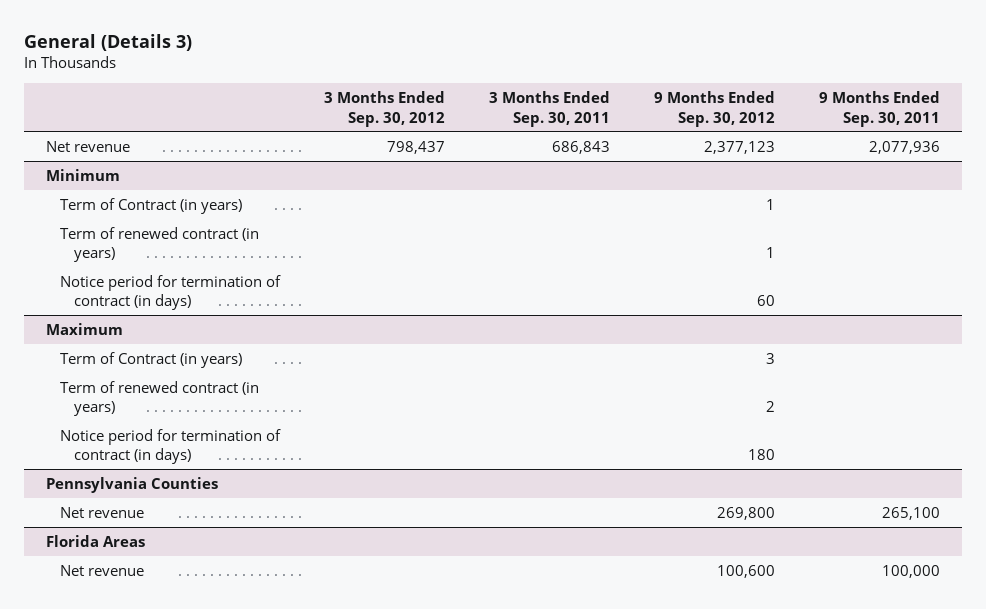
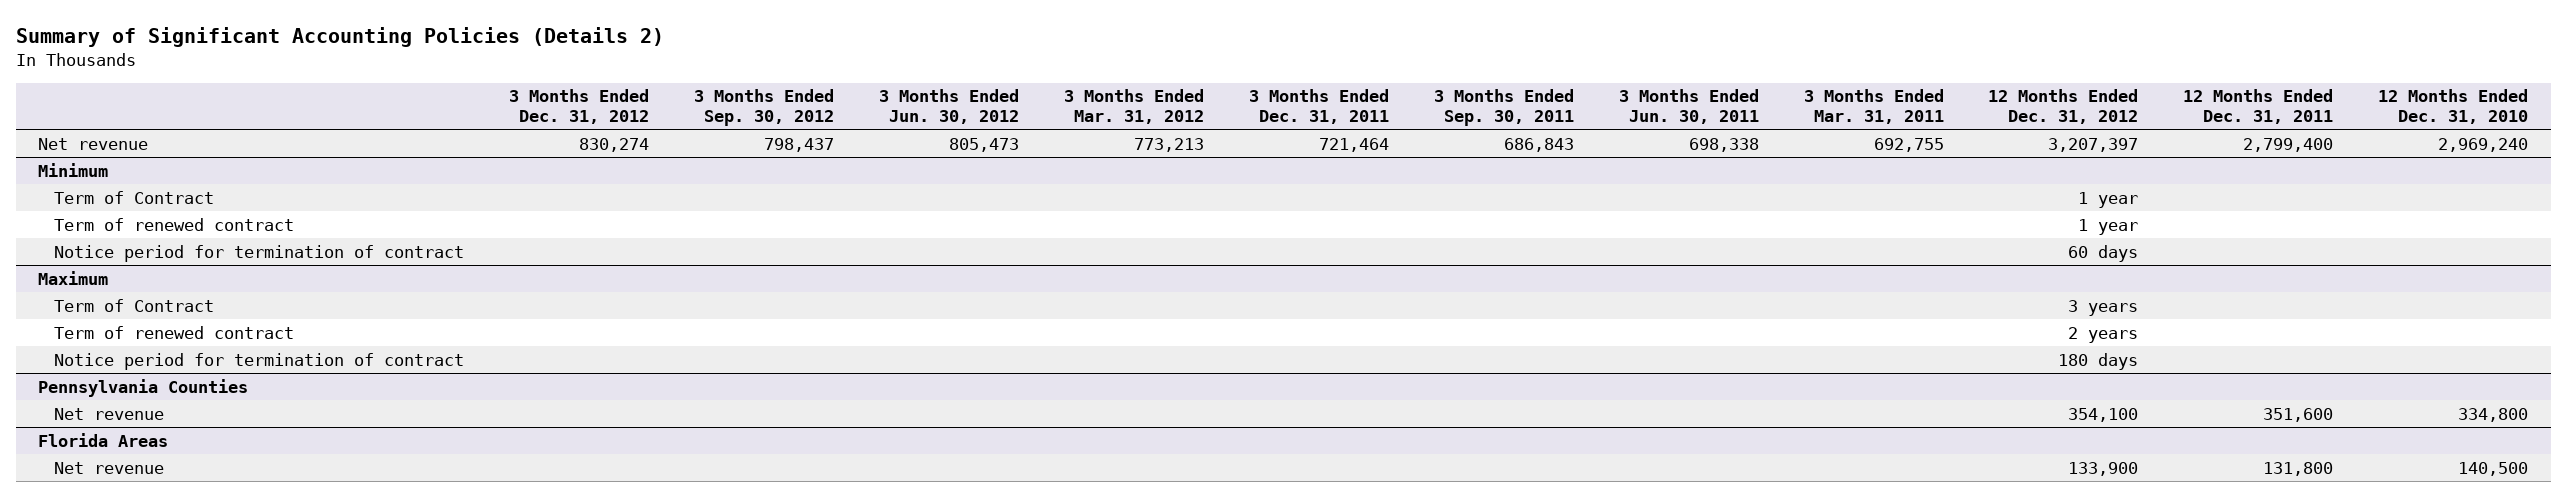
[24,33,193,51] General (Details 3) -> [15,26,664,47] Summary of Significant Accounting Policies (Details 2)
[654,91,776,127] 9 Months Ended Sep. 30, 2012 -> none
[819,91,941,127] 9 Months Ended Sep. 30, 2011 -> none
none -> [509,89,650,125] 3 Months Ended Dec. 31, 2012
none -> [879,89,1020,125] 3 Months Ended Jun. 30, 2012
none -> [1063,89,1204,125] 3 Months Ended Mar. 31, 2012
none -> [1248,89,1389,125] 3 Months Ended Dec. 31, 2011
none -> [1618,89,1759,125] 3 Months Ended Jun. 30, 2011
none -> [1803,89,1944,125] 3 Months Ended Mar. 31, 2011
none -> [1988,89,2139,125] 12 Months Ended Dec. 31, 2012
none -> [2183,89,2334,125] 12 Months Ended Dec. 31, 2011
none -> [2378,89,2529,125] 12 Months Ended Dec. 31, 2010
[60,197,243,214] Term of Contract (in years) -> [54,190,215,204] Term of Contract
[60,226,260,263] Term of renewed contract (in years) -> [54,217,295,231] Term of renewed contract
[60,274,282,311] Notice period for termination of contract (in days) -> [54,244,465,262] Notice period for termination of contract
[60,351,243,368] Term of Contract (in years) -> [54,298,215,312] Term of Contract
[60,380,260,417] Term of renewed contract (in years) -> [54,325,295,339] Term of renewed contract
[60,428,282,465] Notice period for termination of contract (in days) -> [54,352,465,370] Notice period for termination of contract

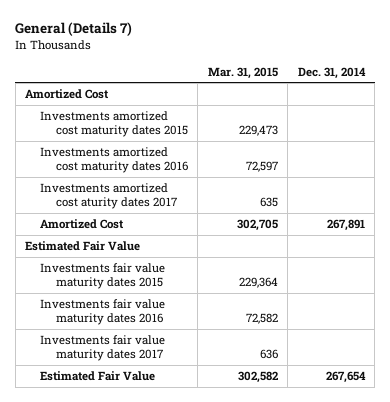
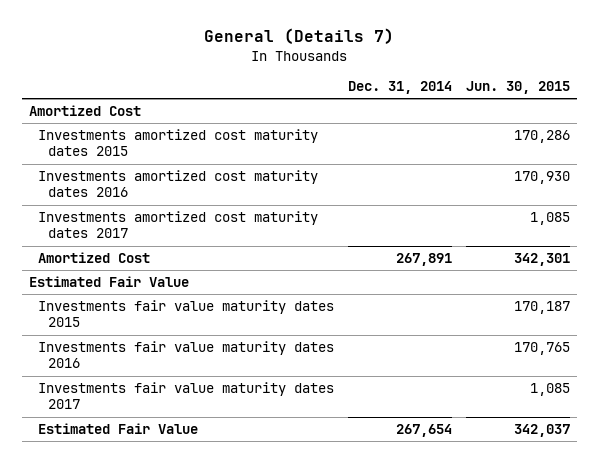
[207,66,278,79] Mar. 31, 2015 -> none
none -> [466,81,571,95] Jun. 30, 2015
[40,183,177,210] Investments amortized cost aturity dates 2017 -> [38,211,319,239] Investments amortized cost maturity dates 2017

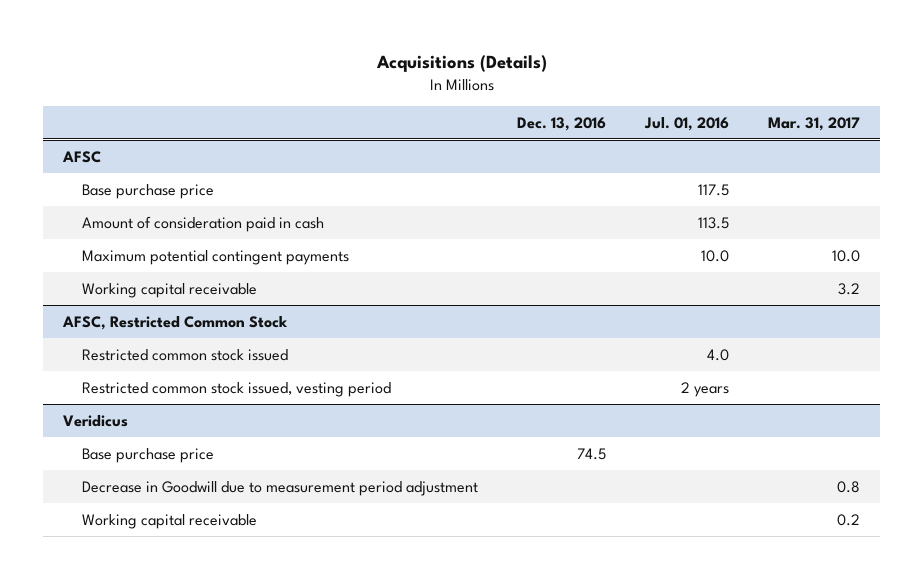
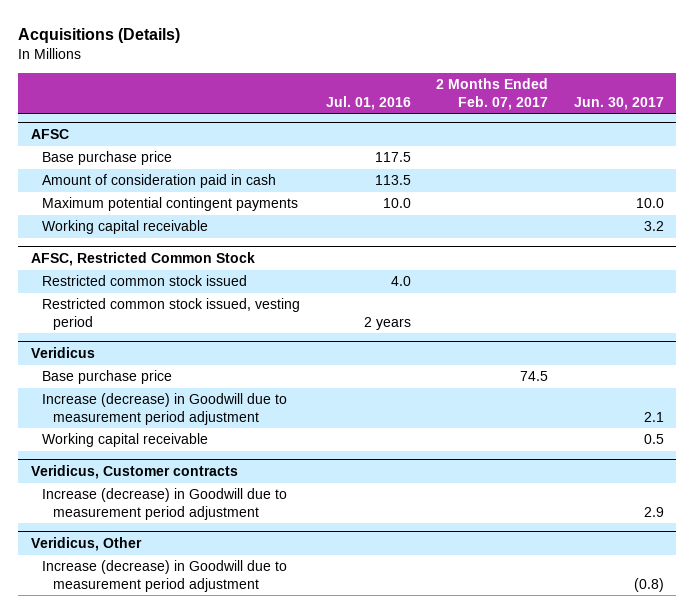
[517,116,607,131] Dec. 13, 2016 -> none
[768,116,861,131] Mar. 31, 2017 -> none
none -> [436,78,549,110] 2 Months Ended Feb. 07, 2017
none -> [573,96,664,110] Jun. 30, 2017
[81,480,478,496] Decrease in Goodwill due to measurement period adjustment -> [42,393,288,425] Increase (decrease) in Goodwill due to measurement period adjustment
none -> [31,464,239,479] Veridicus, Customer contracts
none -> [42,488,288,520] Increase (decrease) in Goodwill due to measurement period adjustment
none -> [31,536,143,551] Veridicus, Other
none -> [42,560,288,592] Increase (decrease) in Goodwill due to measurement period adjustment

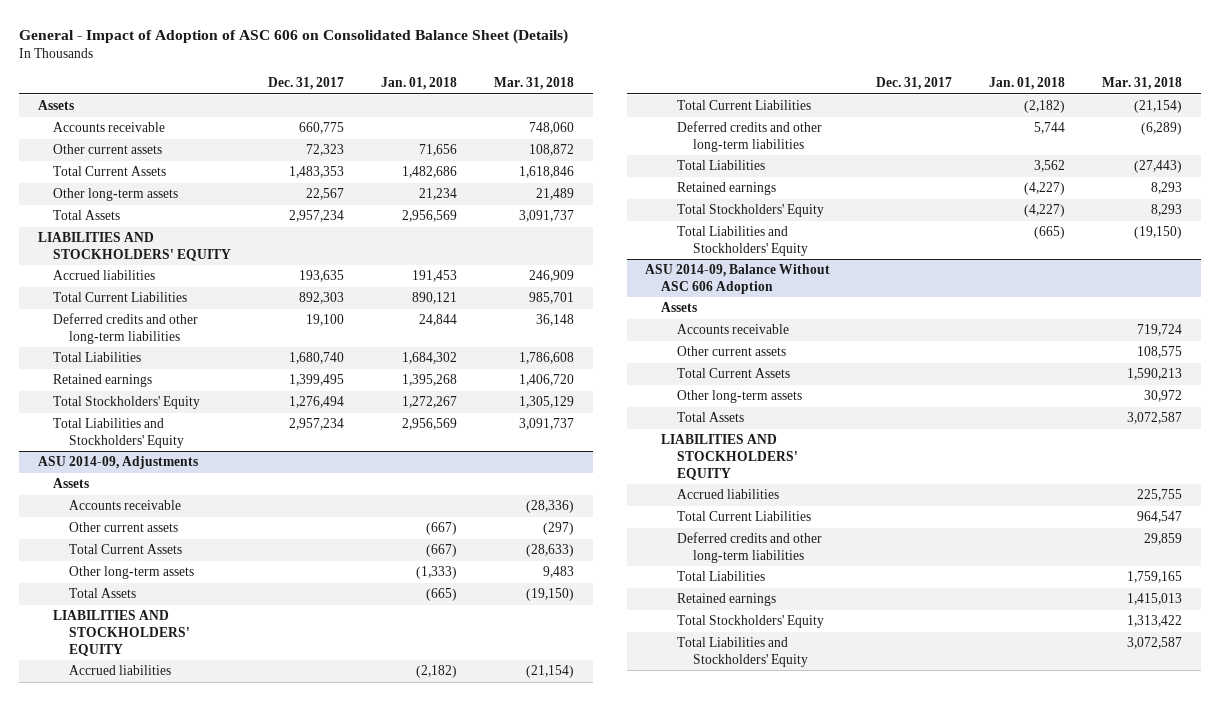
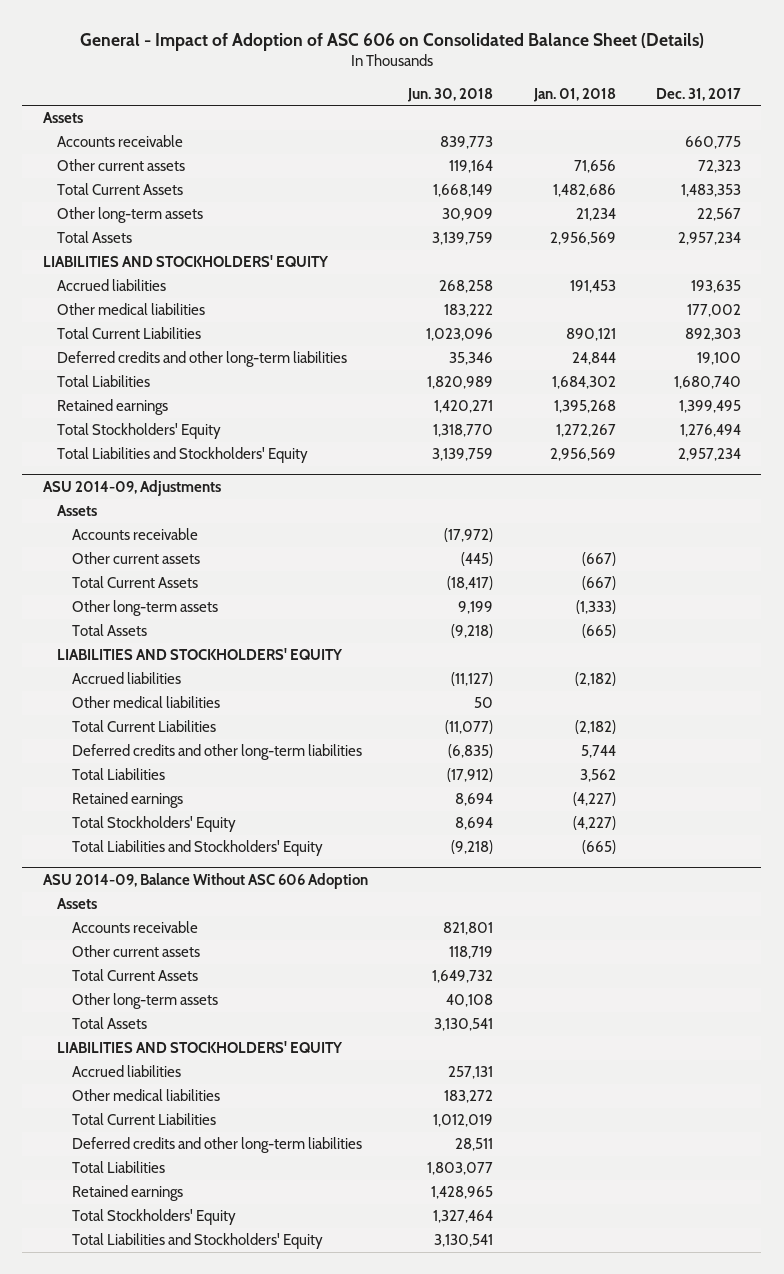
[494,77,575,91] Mar. 31, 2018 -> none
none -> [407,87,494,102] Jun. 30, 2018
none -> [57,303,206,316] Other medical liabilities
none -> [71,696,220,709] Other medical liabilities
none -> [71,1089,220,1102] Other medical liabilities

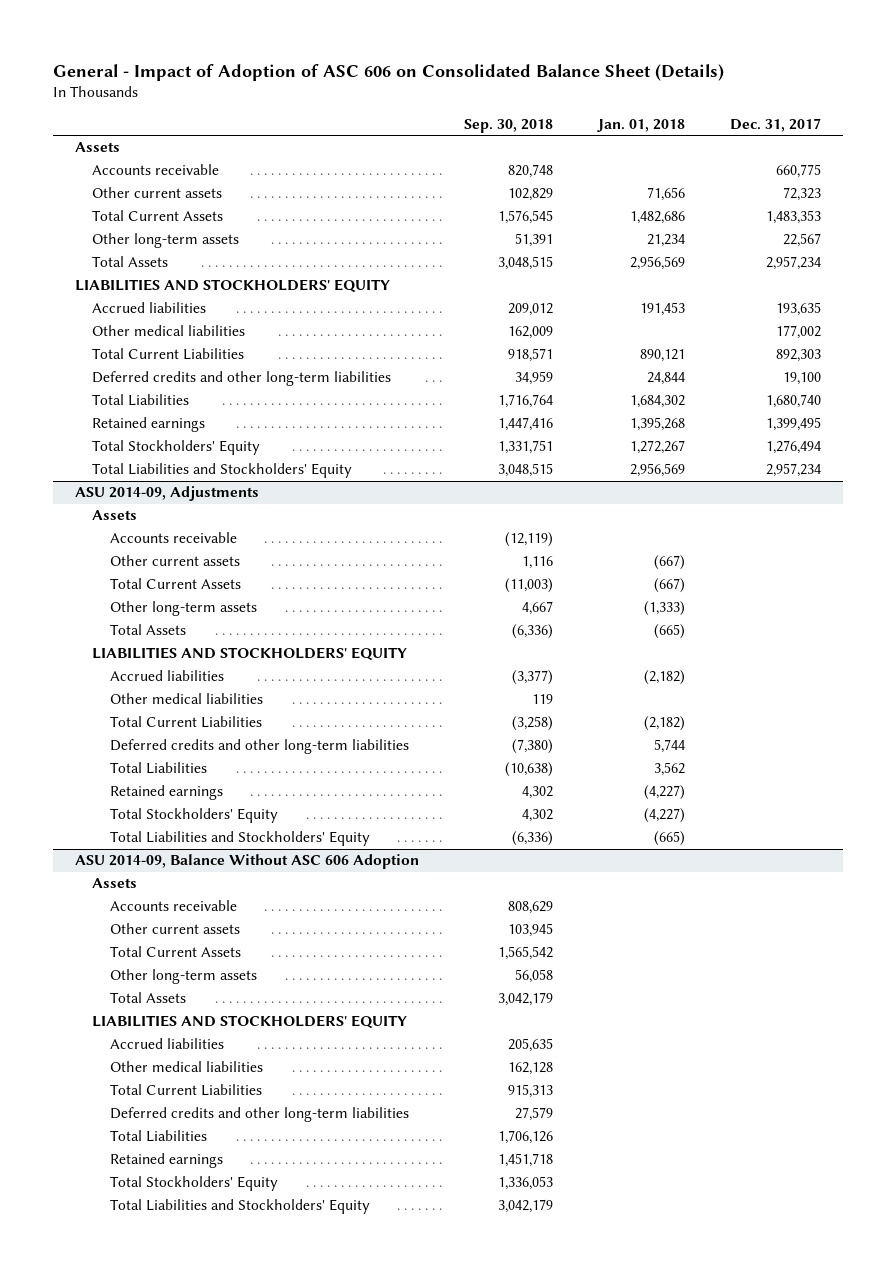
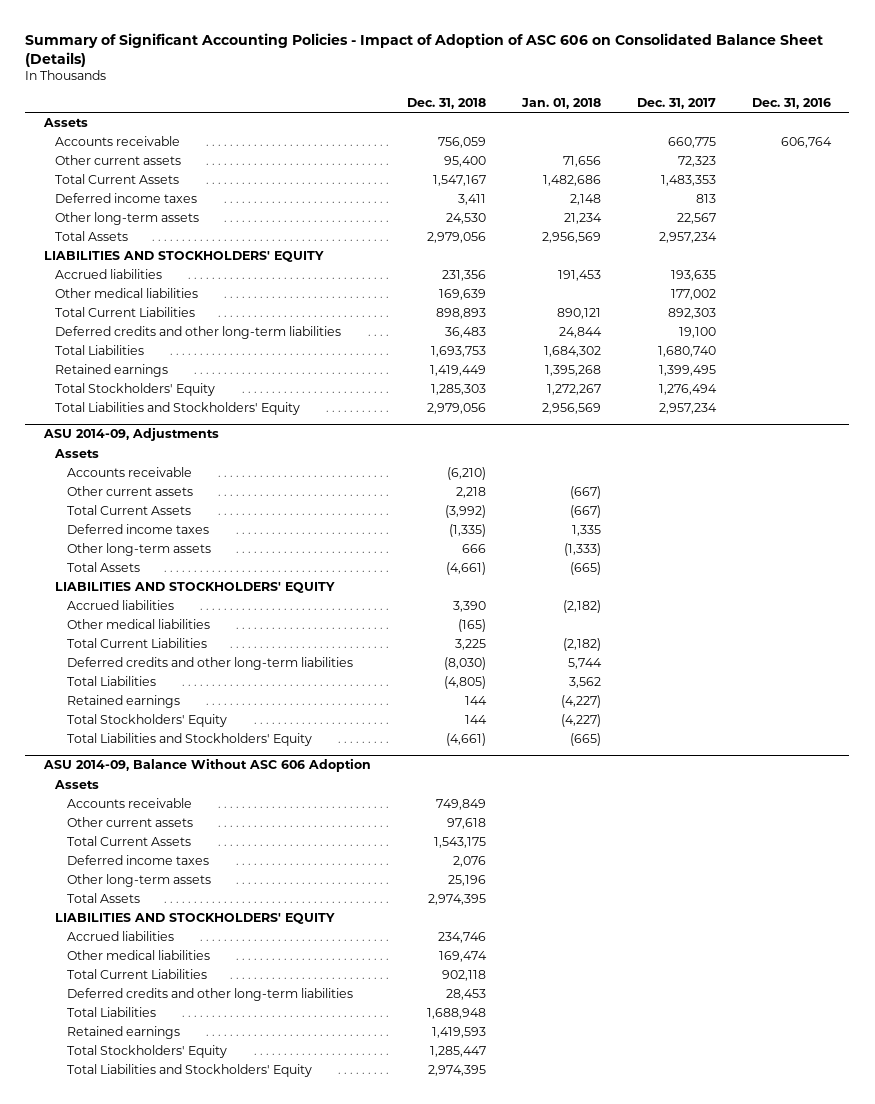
[52,63,724,81] General - Impact of Adoption of ASC 606 on Consolidated Balance Sheet (Details) -> [25,32,824,67] Summary of Significant Accounting Policies - Impact of Adoption of ASC 606 on Consolidated Balance Sheet (Details)
[463,119,553,134] Sep. 30, 2018 -> none
none -> [406,97,486,109] Dec. 31, 2018
none -> [752,97,832,109] Dec. 31, 2016
none -> [55,193,198,204] Deferred income taxes
none -> [66,524,209,535] Deferred income taxes
none -> [66,855,209,866] Deferred income taxes

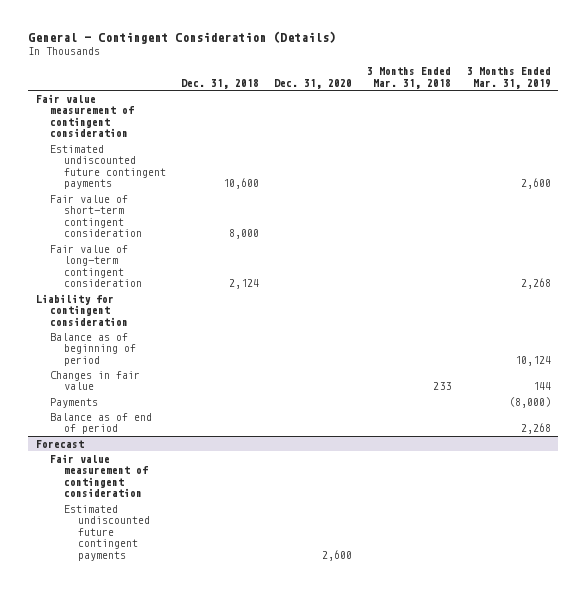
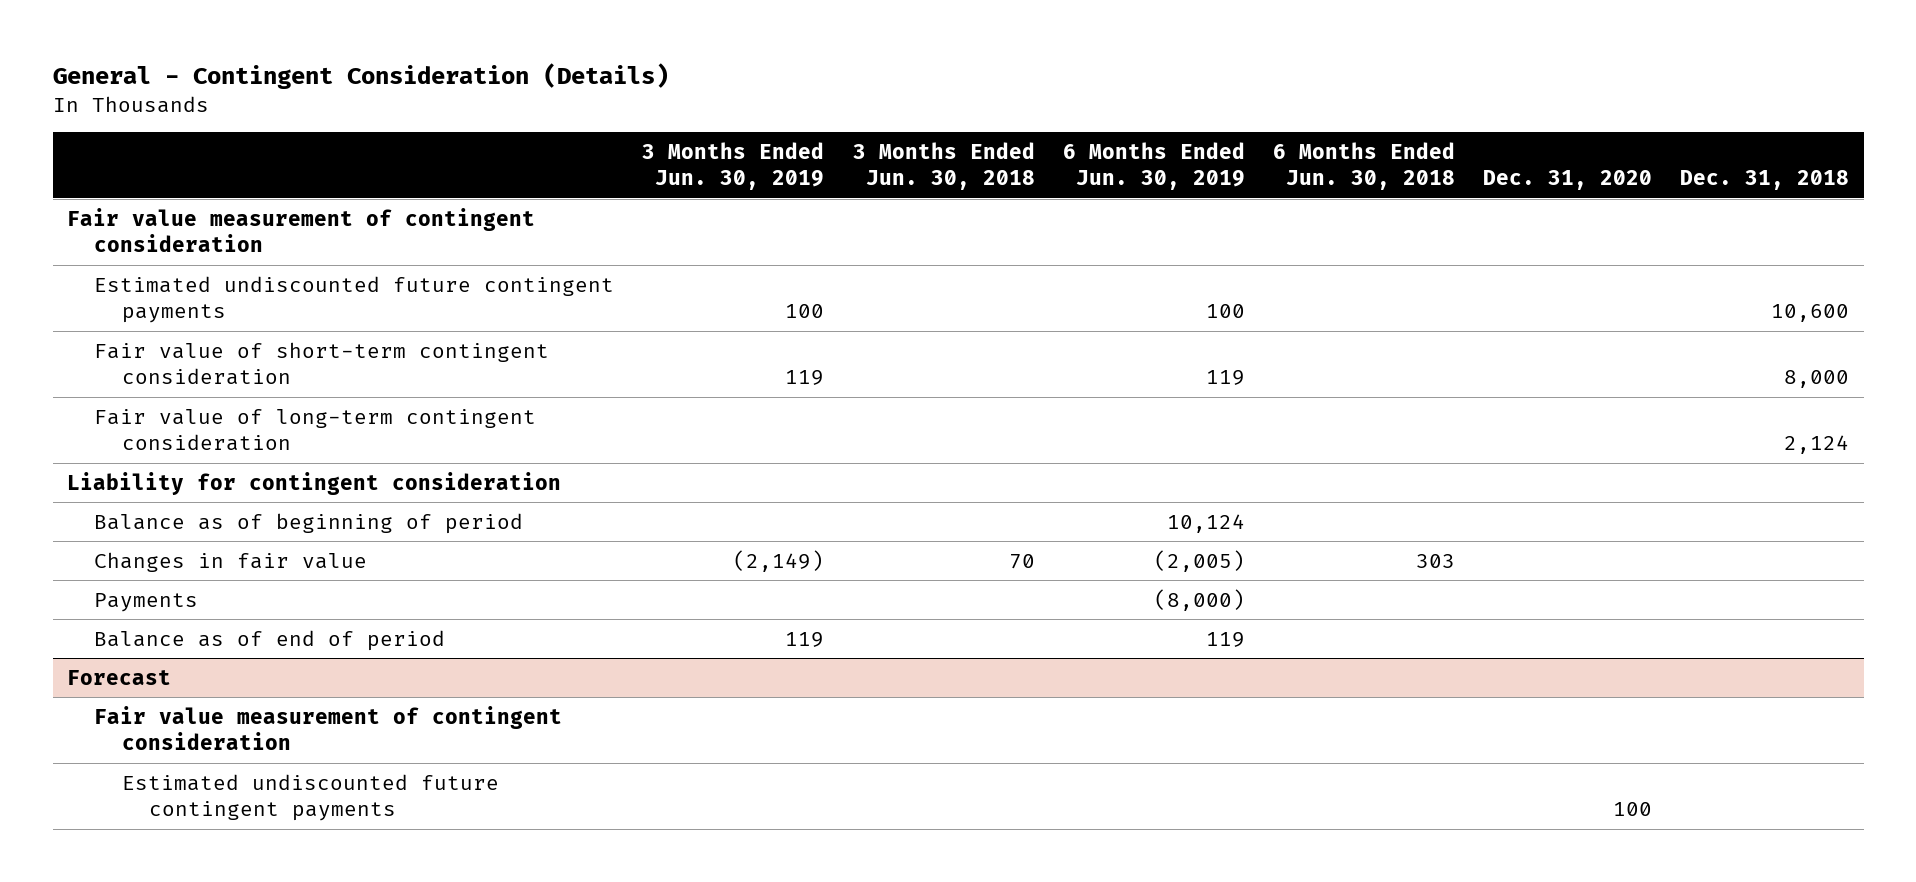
[367,67,452,89] 3 Months Ended Mar. 31, 2018 -> none
[466,67,551,89] 3 Months Ended Mar. 31, 2019 -> none
none -> [642,141,825,191] 3 Months Ended Jun. 30, 2019
none -> [852,141,1035,191] 3 Months Ended Jun. 30, 2018
none -> [1062,141,1245,191] 6 Months Ended Jun. 30, 2019
none -> [1273,141,1456,191] 6 Months Ended Jun. 30, 2018
[322,549,353,561] 2,600 -> [1613,802,1653,817] 100

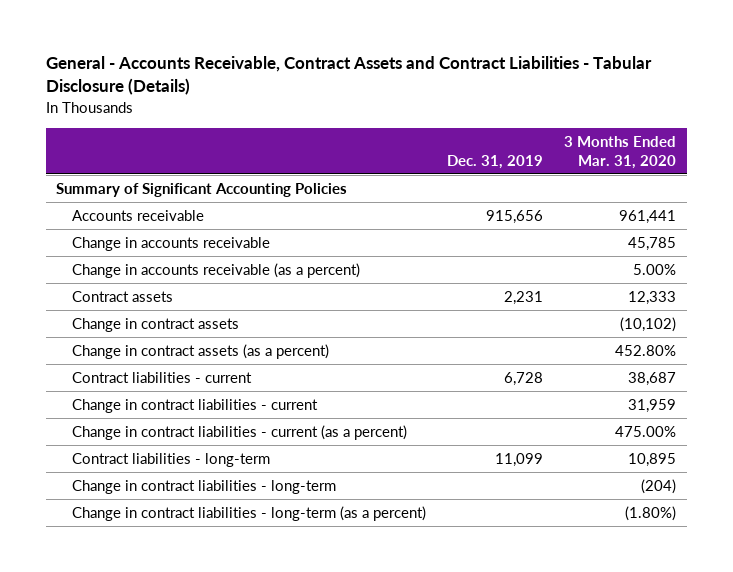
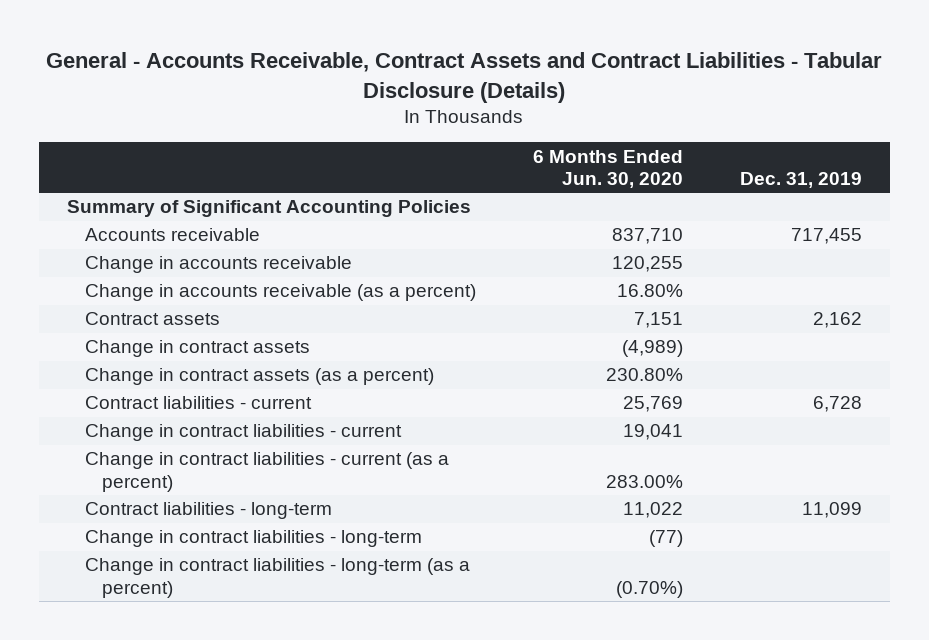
[564,135,677,169] 3 Months Ended Mar. 31, 2020 -> none
none -> [532,149,683,188] 6 Months Ended Jun. 30, 2020
[485,210,543,225] 915,656 -> [790,228,862,245] 717,455
[503,291,543,306] 2,231 -> [812,312,862,329] 2,162

